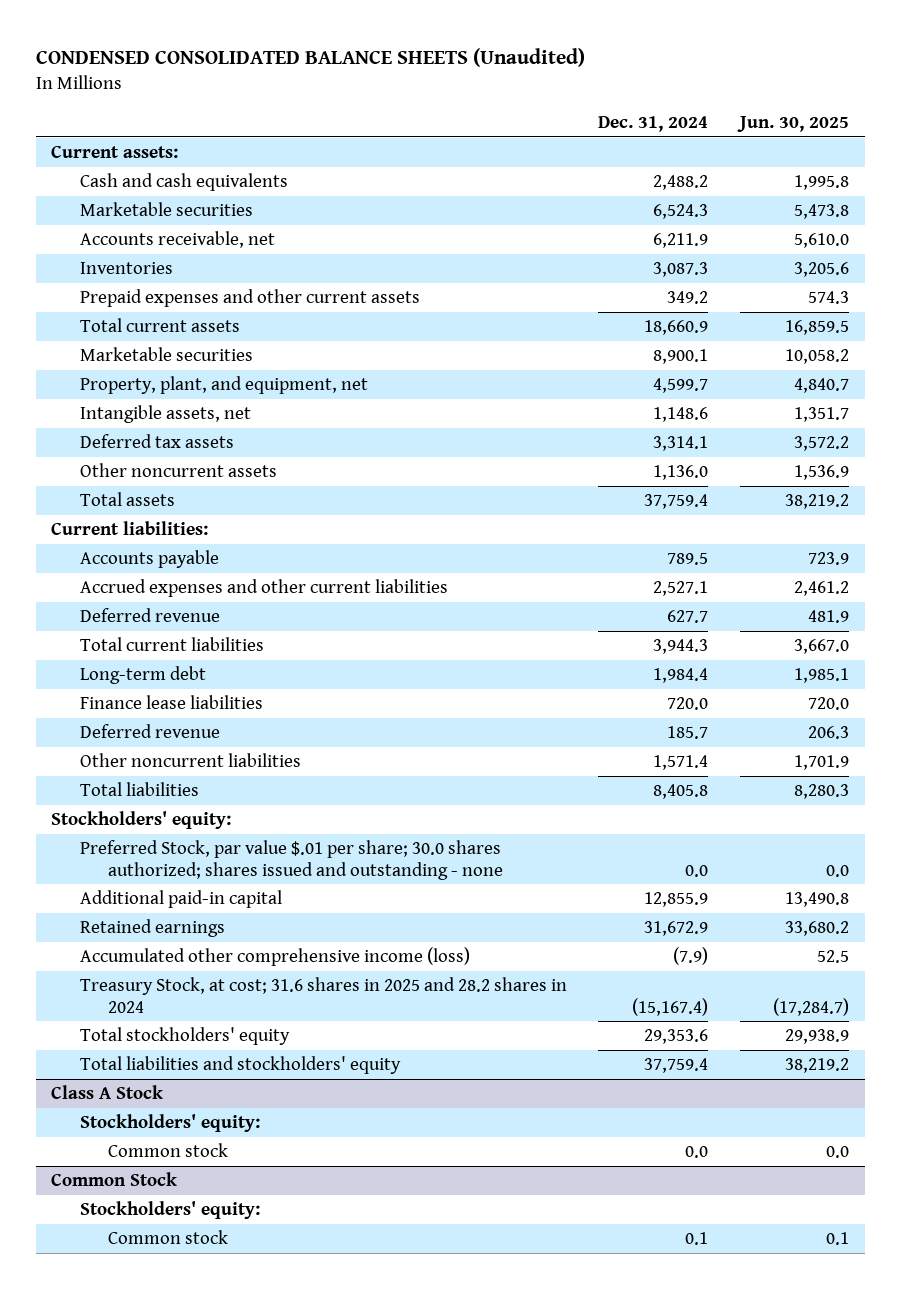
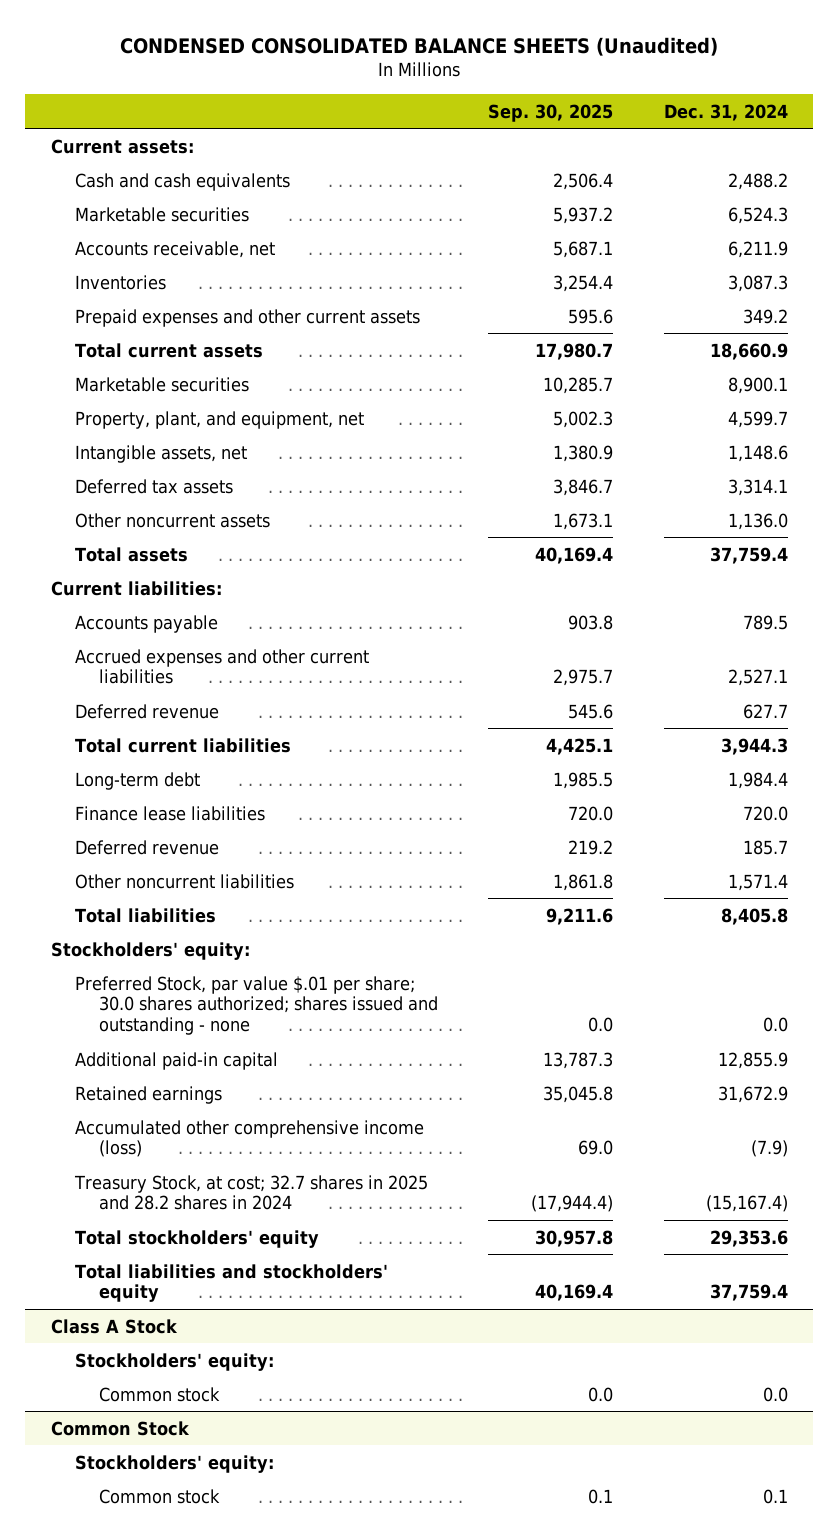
[736,115,849,132] Jun. 30, 2025 -> none
none -> [488,103,614,122] Sep. 30, 2025
[79,977,567,1013] Treasury Stock, at cost; 31.6 shares in 2025 and 28.2 shares in 2024 -> [73,1174,428,1211] Treasury Stock, at cost; 32.7 shares in 2025 and 28.2 shares in 2024

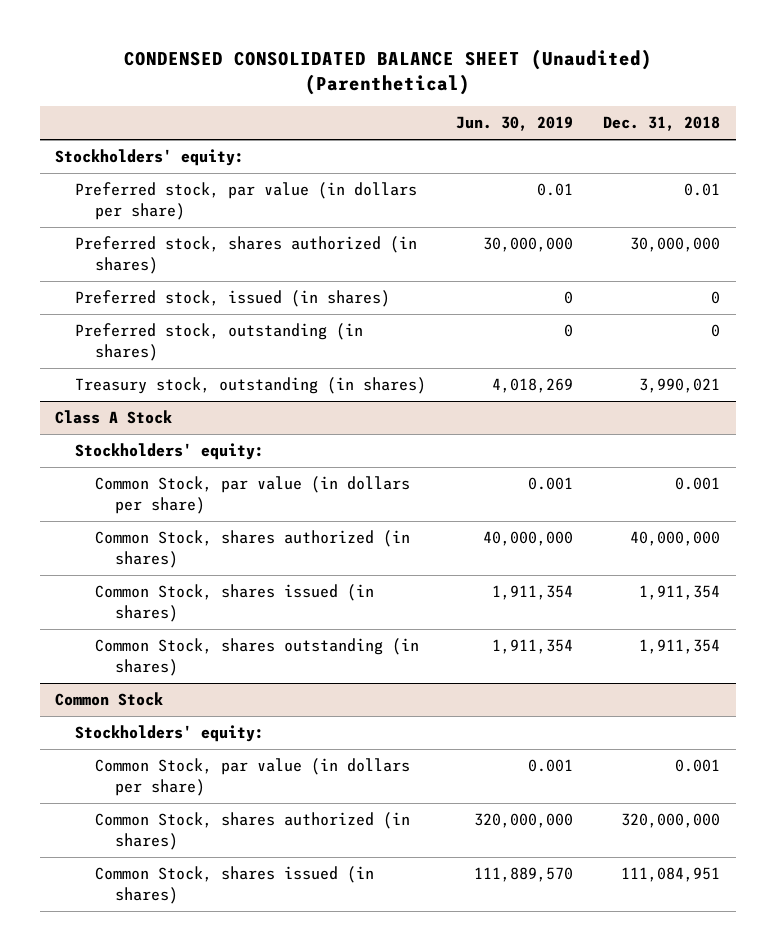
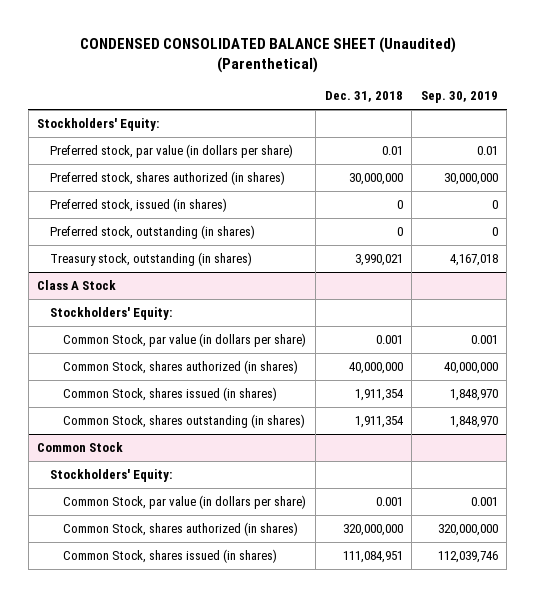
[456,116,574,132] Jun. 30, 2019 -> none
none -> [420,91,498,104] Sep. 30, 2019
[54,149,244,167] Stockholders' equity: -> [37,118,160,132] Stockholders' Equity:
[74,443,264,461] Stockholders' equity: -> [50,307,173,321] Stockholders' Equity:
[74,725,264,743] Stockholders' equity: -> [50,469,173,483] Stockholders' Equity:

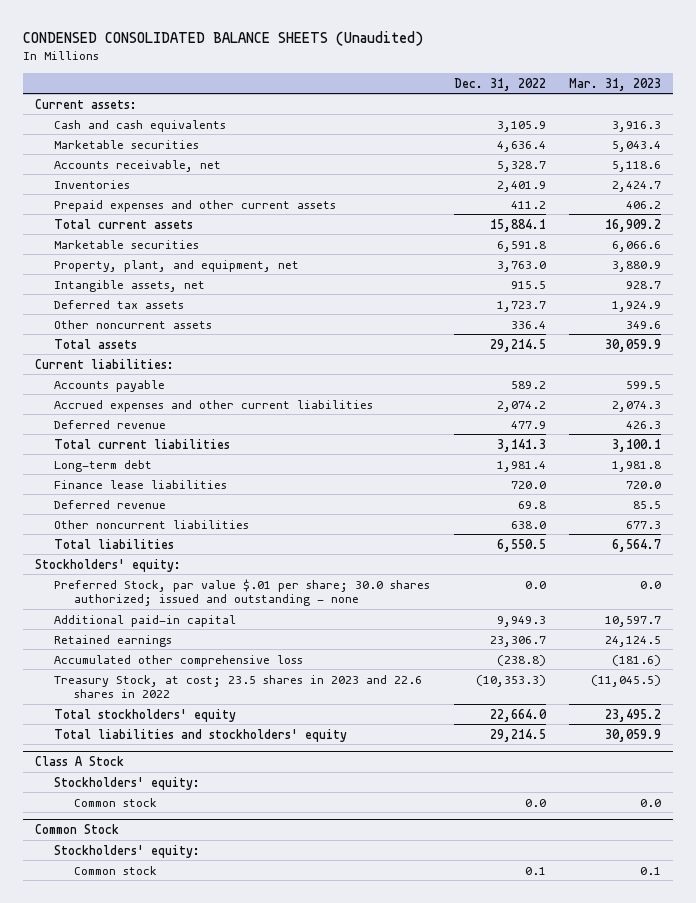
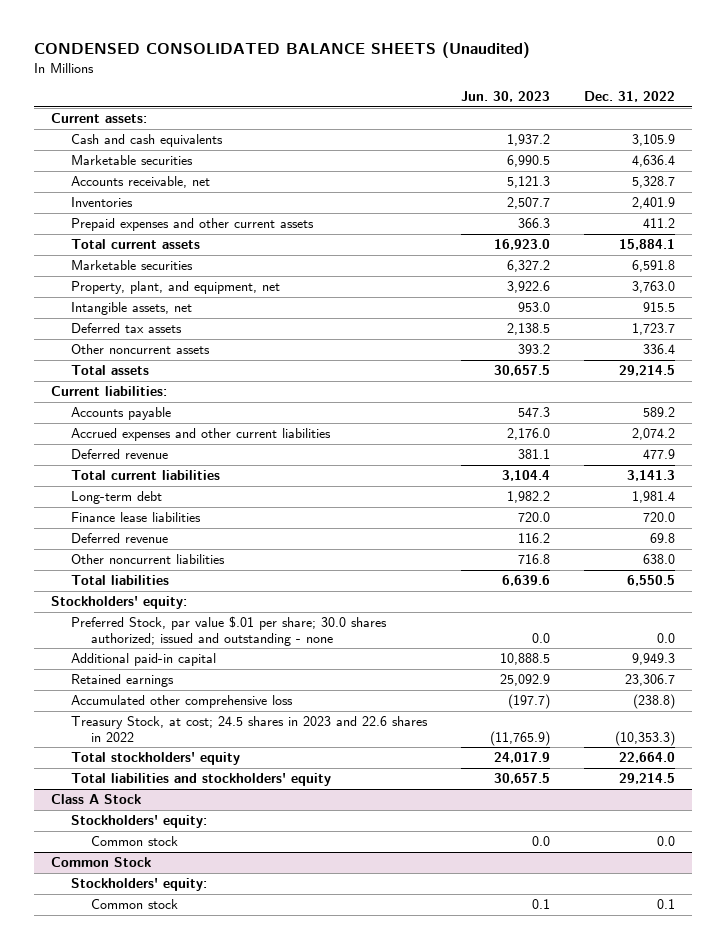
[569,77,662,91] Mar. 31, 2023 -> none
none -> [460,90,550,102] Jun. 30, 2023
[54,674,423,699] Treasury Stock, at cost; 23.5 shares in 2023 and 22.6 shares in 2022 -> [70,715,428,742] Treasury Stock, at cost; 24.5 shares in 2023 and 22.6 shares in 2022

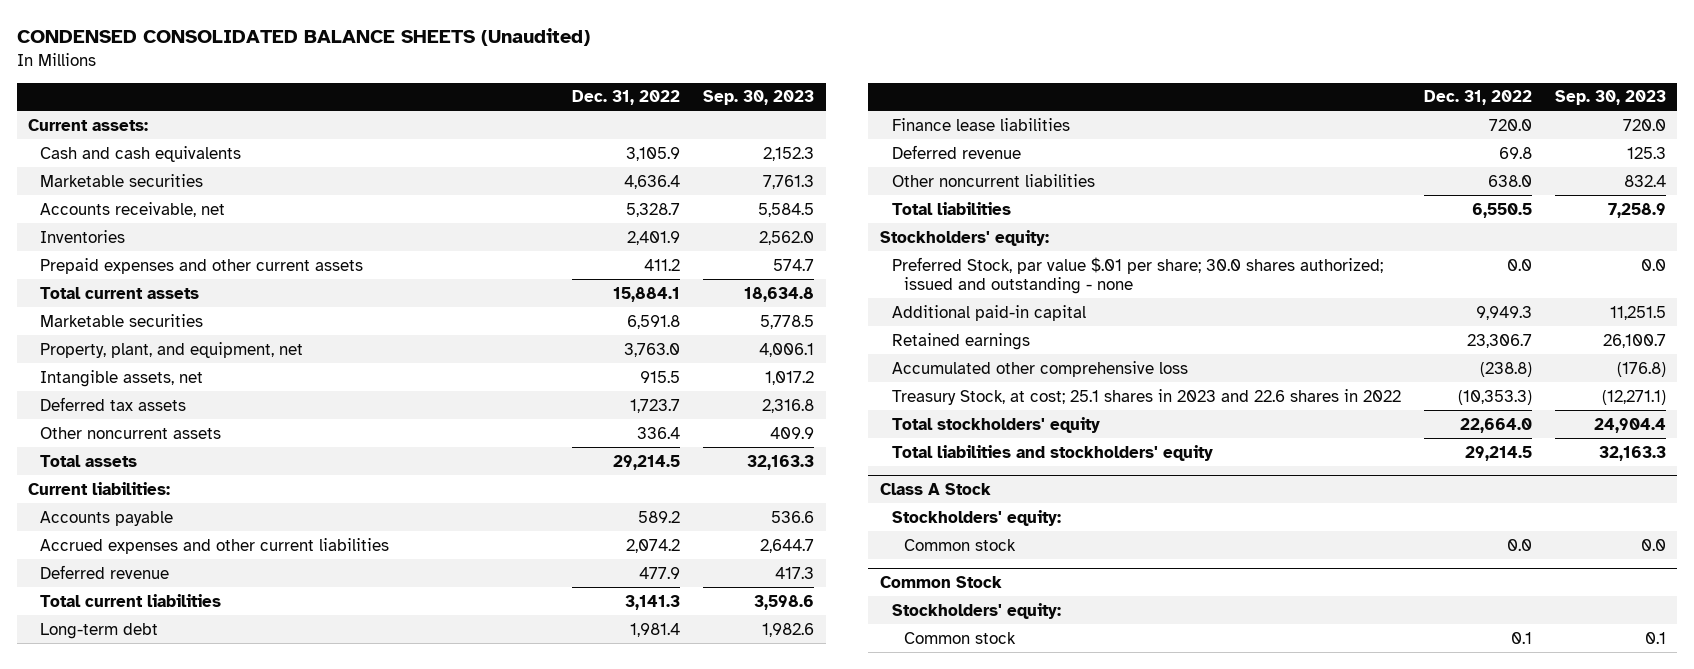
[460,90,550,102] Jun. 30, 2023 -> none
none -> [703,90,815,106] Sep. 30, 2023
[70,715,428,742] Treasury Stock, at cost; 24.5 shares in 2023 and 22.6 shares in 2022 -> [891,388,1401,405] Treasury Stock, at cost; 25.1 shares in 2023 and 22.6 shares in 2022

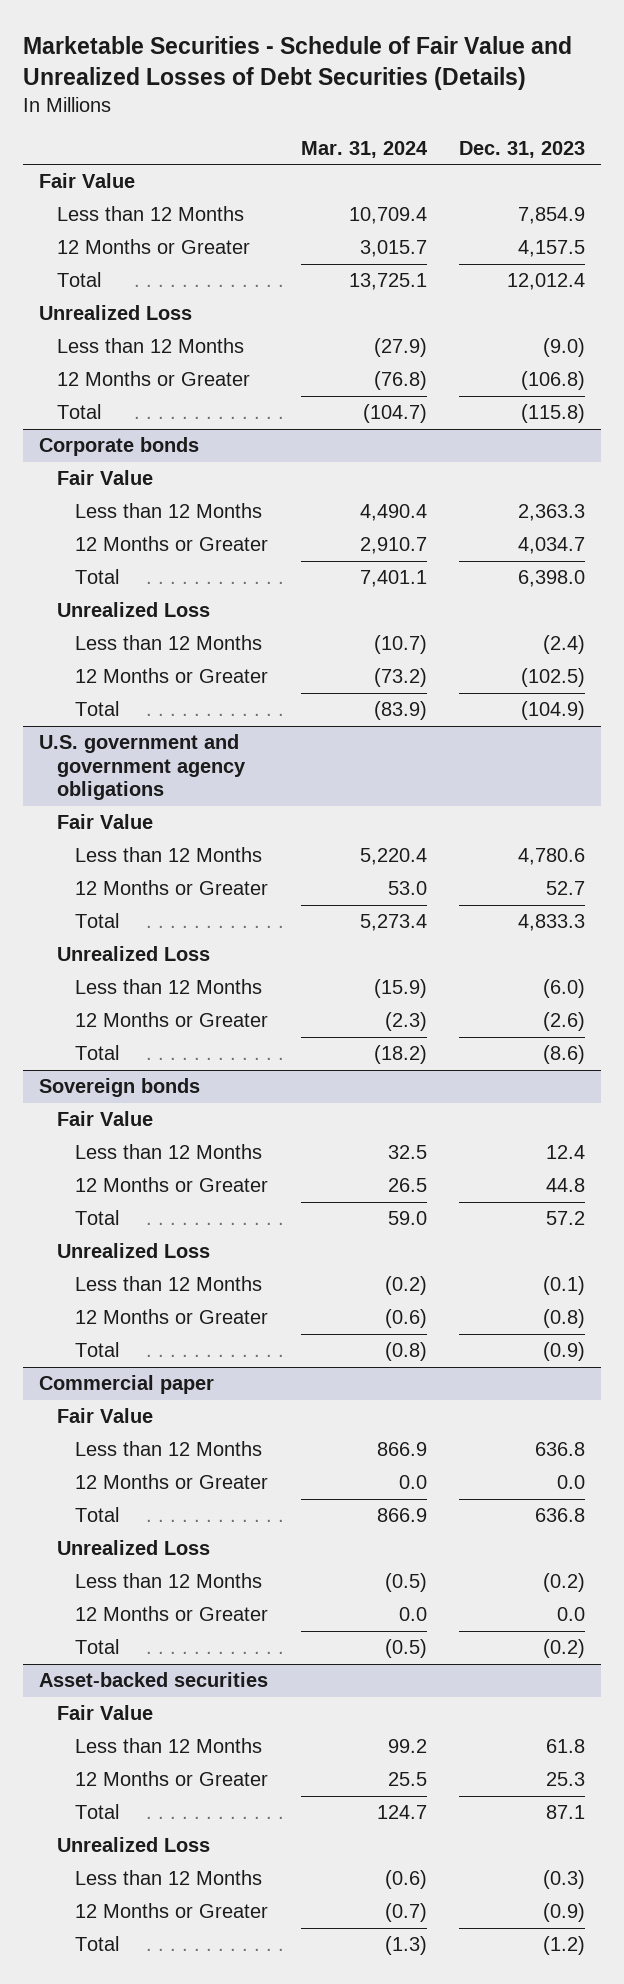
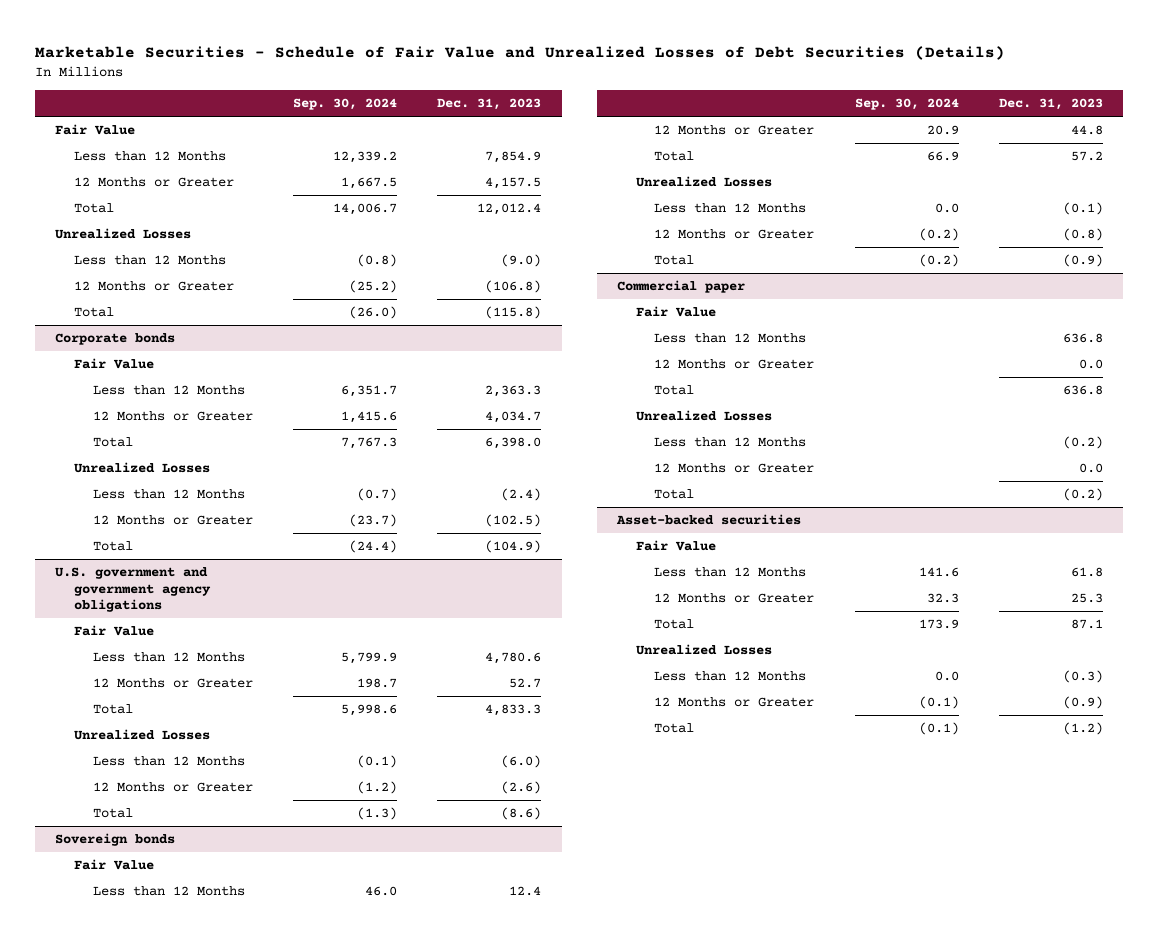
[300,140,428,158] Mar. 31, 2024 -> none
none -> [293,97,398,110] Sep. 30, 2024
[39,305,193,321] Unrealized Loss -> [55,228,192,240] Unrealized Losses
[56,602,210,618] Unrealized Loss -> [73,462,210,474] Unrealized Losses
[56,946,210,962] Unrealized Loss -> [73,729,210,741] Unrealized Losses
[56,1243,210,1259] Unrealized Loss -> [635,176,772,188] Unrealized Losses
[56,1540,210,1556] Unrealized Loss -> [635,410,772,422] Unrealized Losses
[56,1837,210,1853] Unrealized Loss -> [635,644,772,656] Unrealized Losses

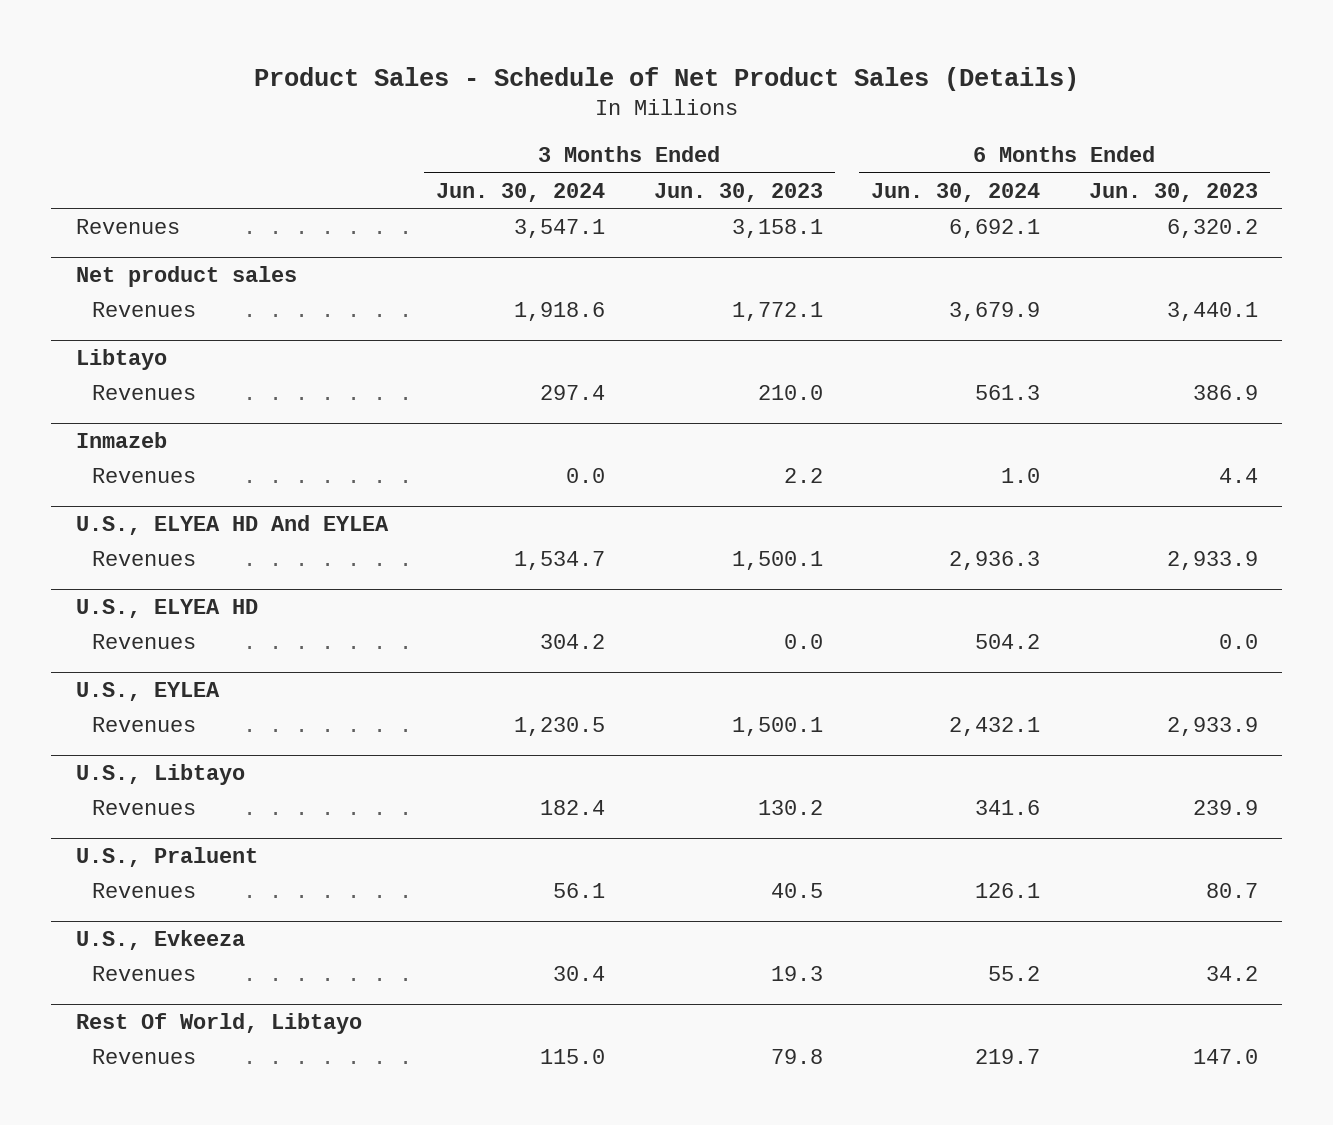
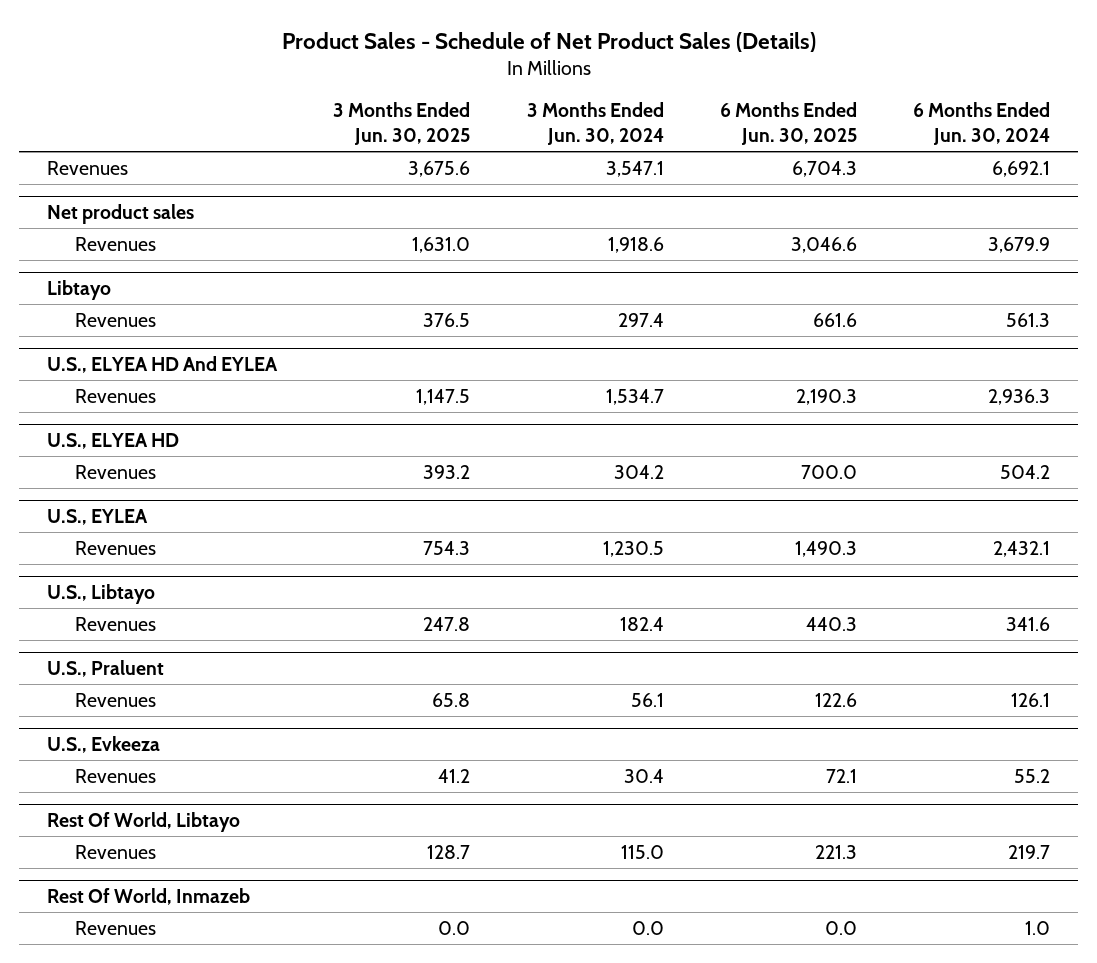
[653,182,823,202] Jun. 30, 2023 -> none
[1088,182,1258,202] Jun. 30, 2023 -> none
none -> [333,102,471,146] 3 Months Ended Jun. 30, 2025
none -> [719,102,857,146] 6 Months Ended Jun. 30, 2025
[75,431,167,448] Inmazeb -> none
[92,467,197,483] Revenues -> none
none -> [47,888,251,906] Rest Of World, Inmazeb
none -> [74,920,156,935] Revenues

